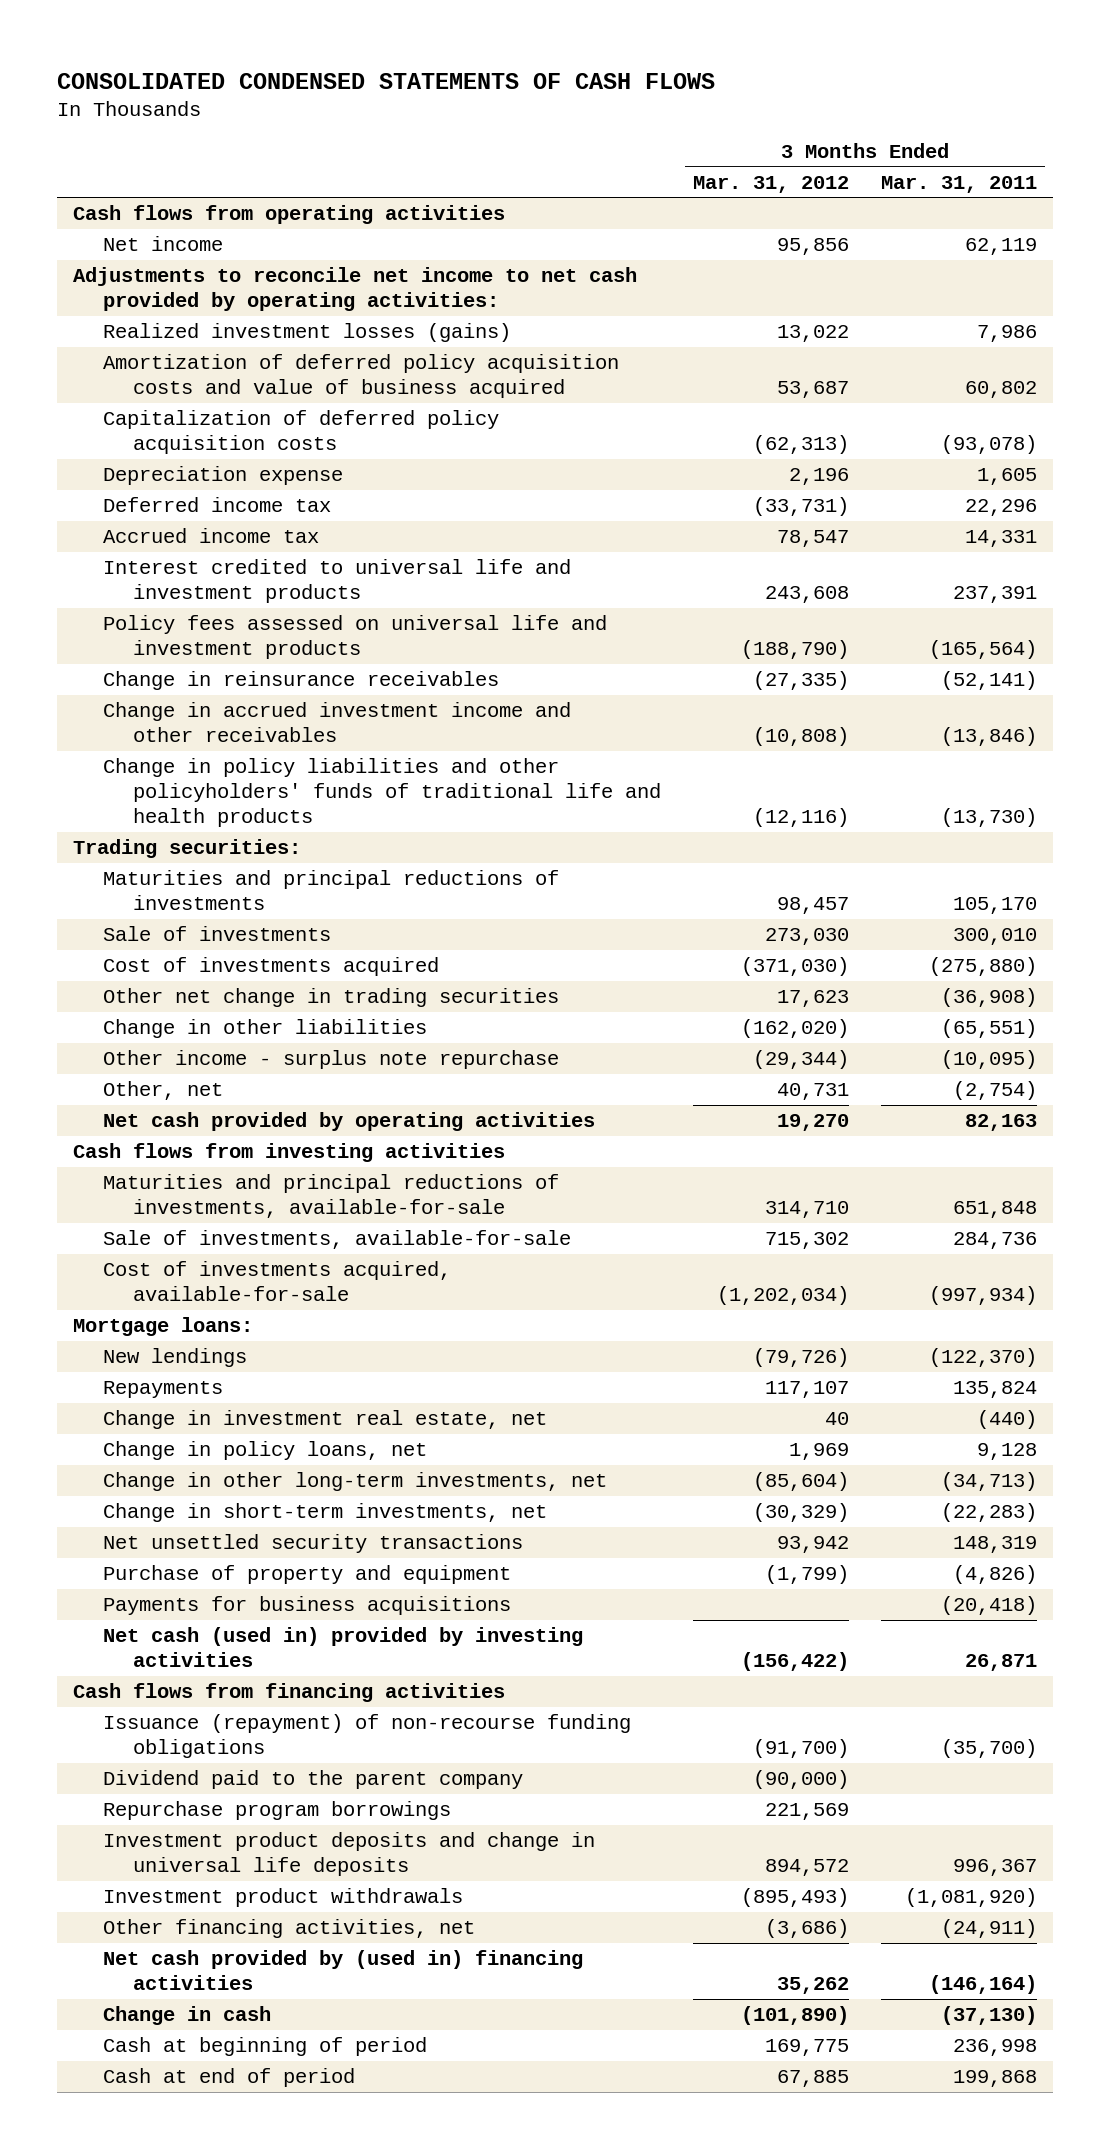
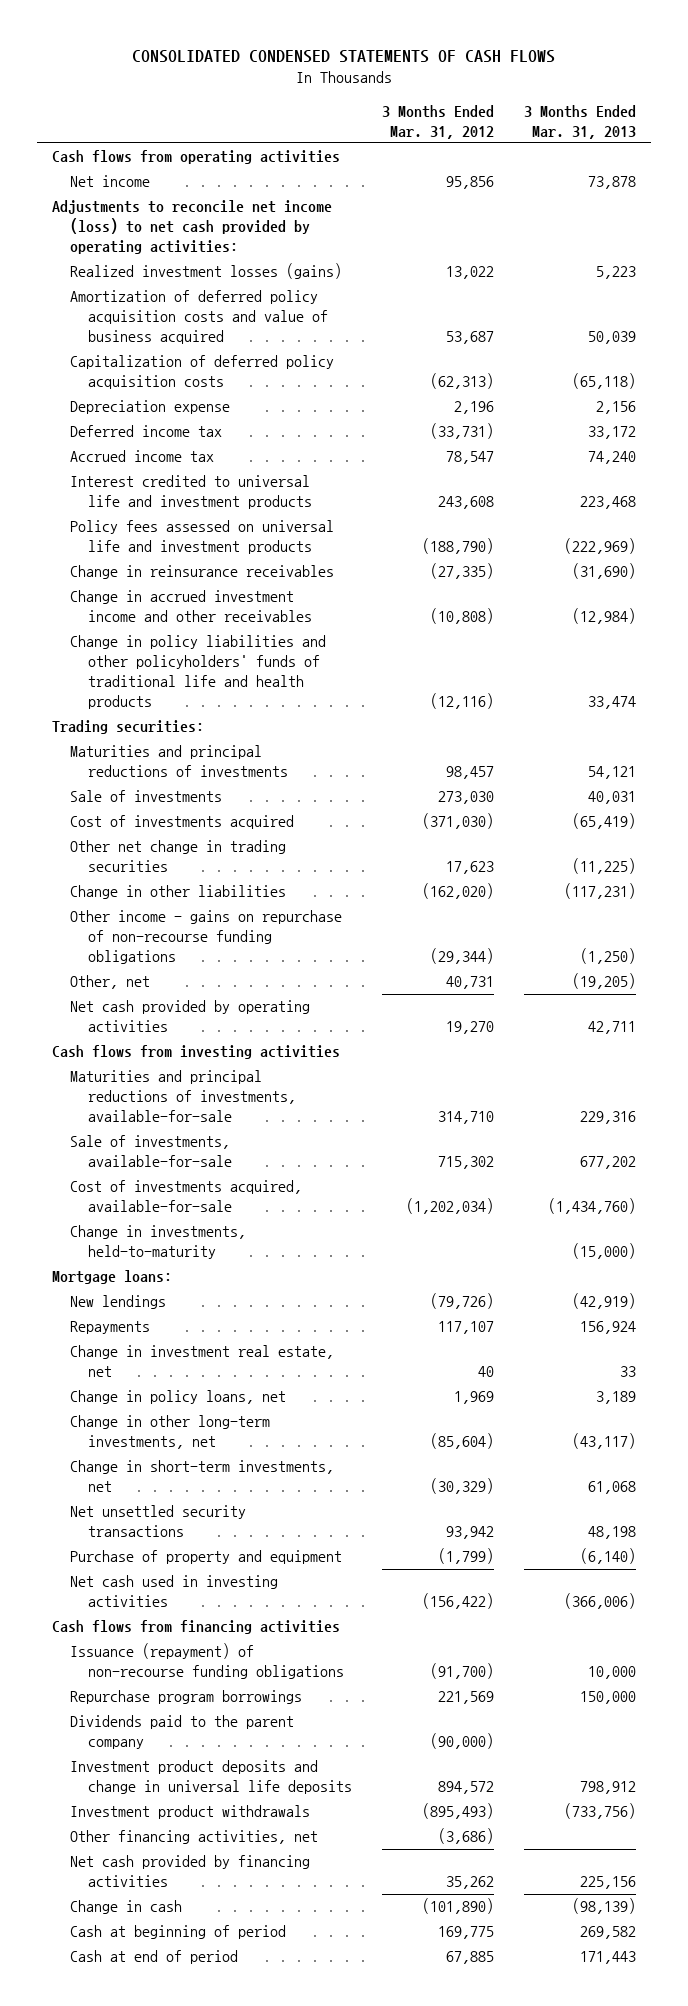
[881,175,1038,193] Mar. 31, 2011 -> none
none -> [524,104,637,139] 3 Months Ended Mar. 31, 2013
[73,266,638,312] Adjustments to reconcile net income to net cash provided by operating activities: -> [51,200,332,255] Adjustments to reconcile net income (loss) to net cash provided by operating activities:
[103,1049,560,1069] Other income - surplus note repurchase -> [69,910,342,965] Other income - gains on repurchase of non-recourse funding obligations
none -> [69,1225,246,1260] Change in investments, held-to-maturity
[103,1595,512,1615] Payments for business acquisitions -> none
[103,1626,584,1668] Net cash (used in) provided by investing activities -> [69,1575,278,1608] Net cash used in investing activities
[103,1769,524,1789] Dividend paid to the parent company -> none
none -> [69,1715,294,1750] Dividends paid to the parent company
[103,1949,584,1991] Net cash provided by (used in) financing activities -> [69,1855,310,1888] Net cash provided by financing activities

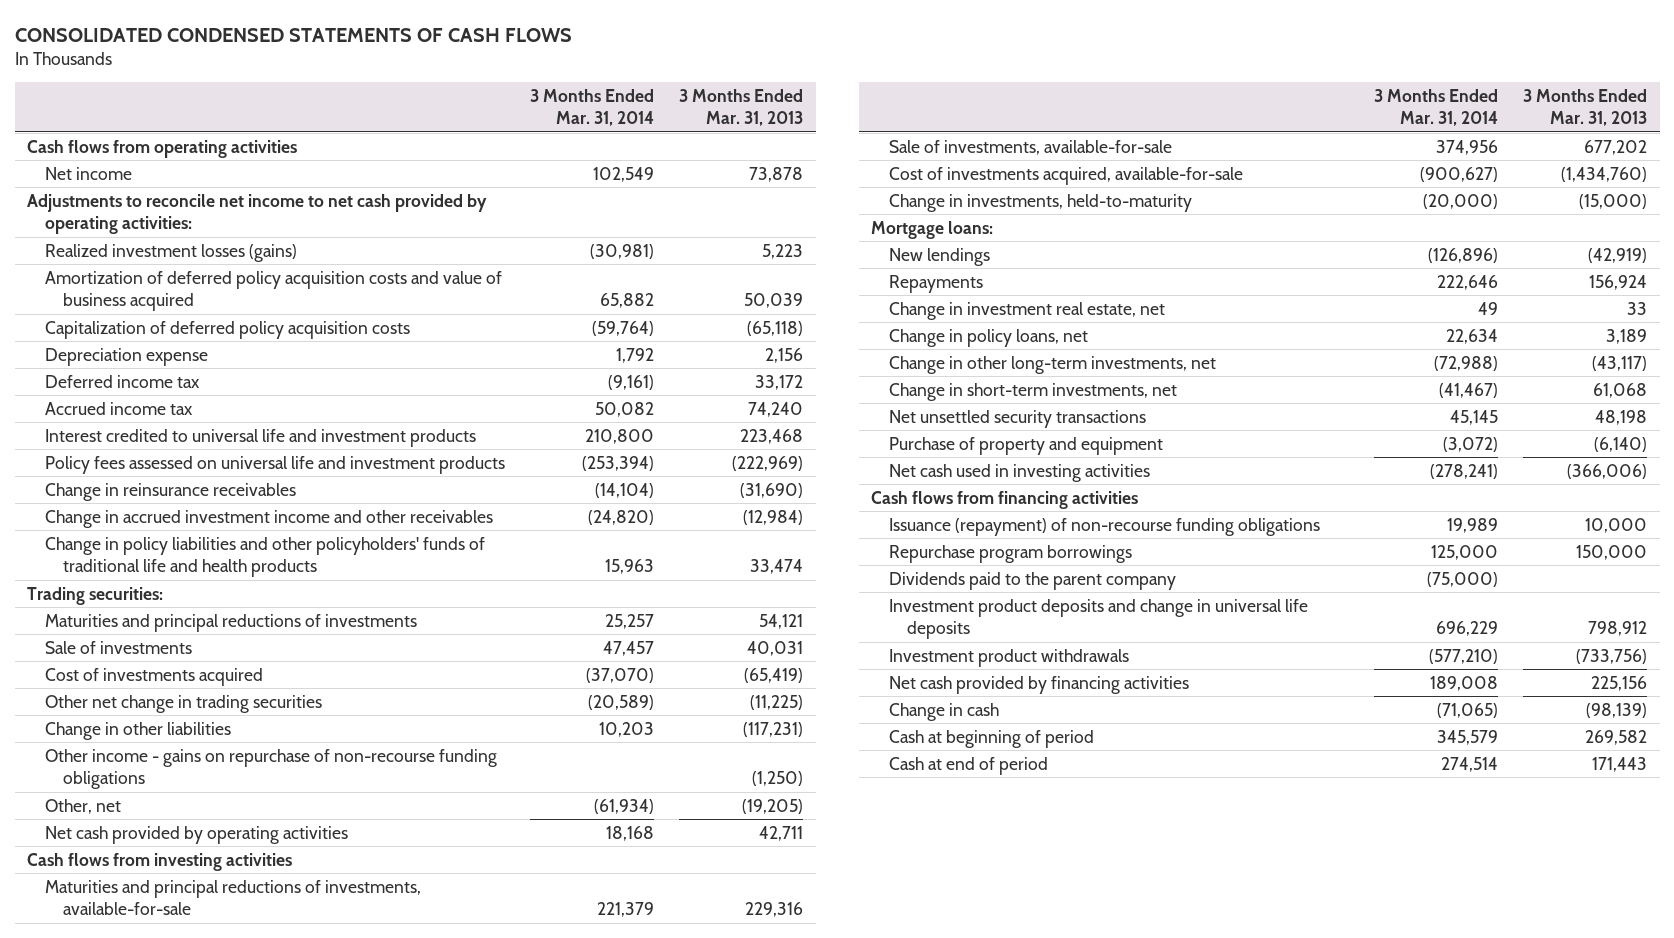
[382,104,495,139] 3 Months Ended Mar. 31, 2012 -> none
none -> [530,88,655,127] 3 Months Ended Mar. 31, 2014
[51,200,332,255] Adjustments to reconcile net income (loss) to net cash provided by operating activities: -> [27,193,488,235] Adjustments to reconcile net income to net cash provided by operating activities:
[69,1830,318,1845] Other financing activities, net -> none

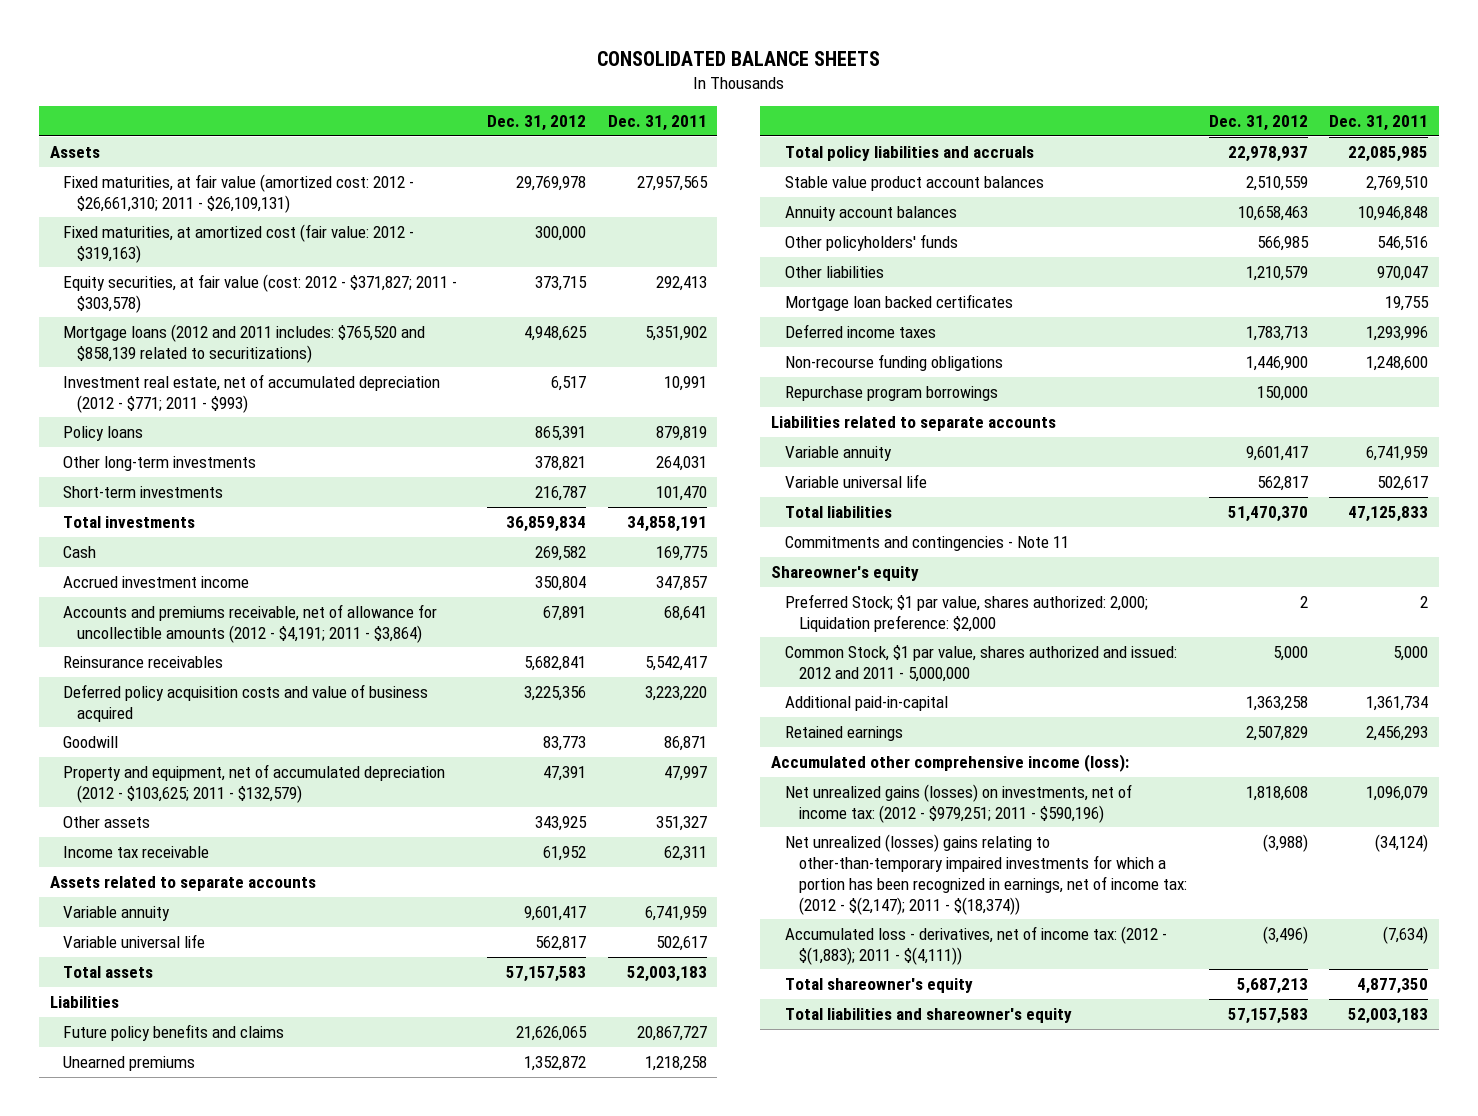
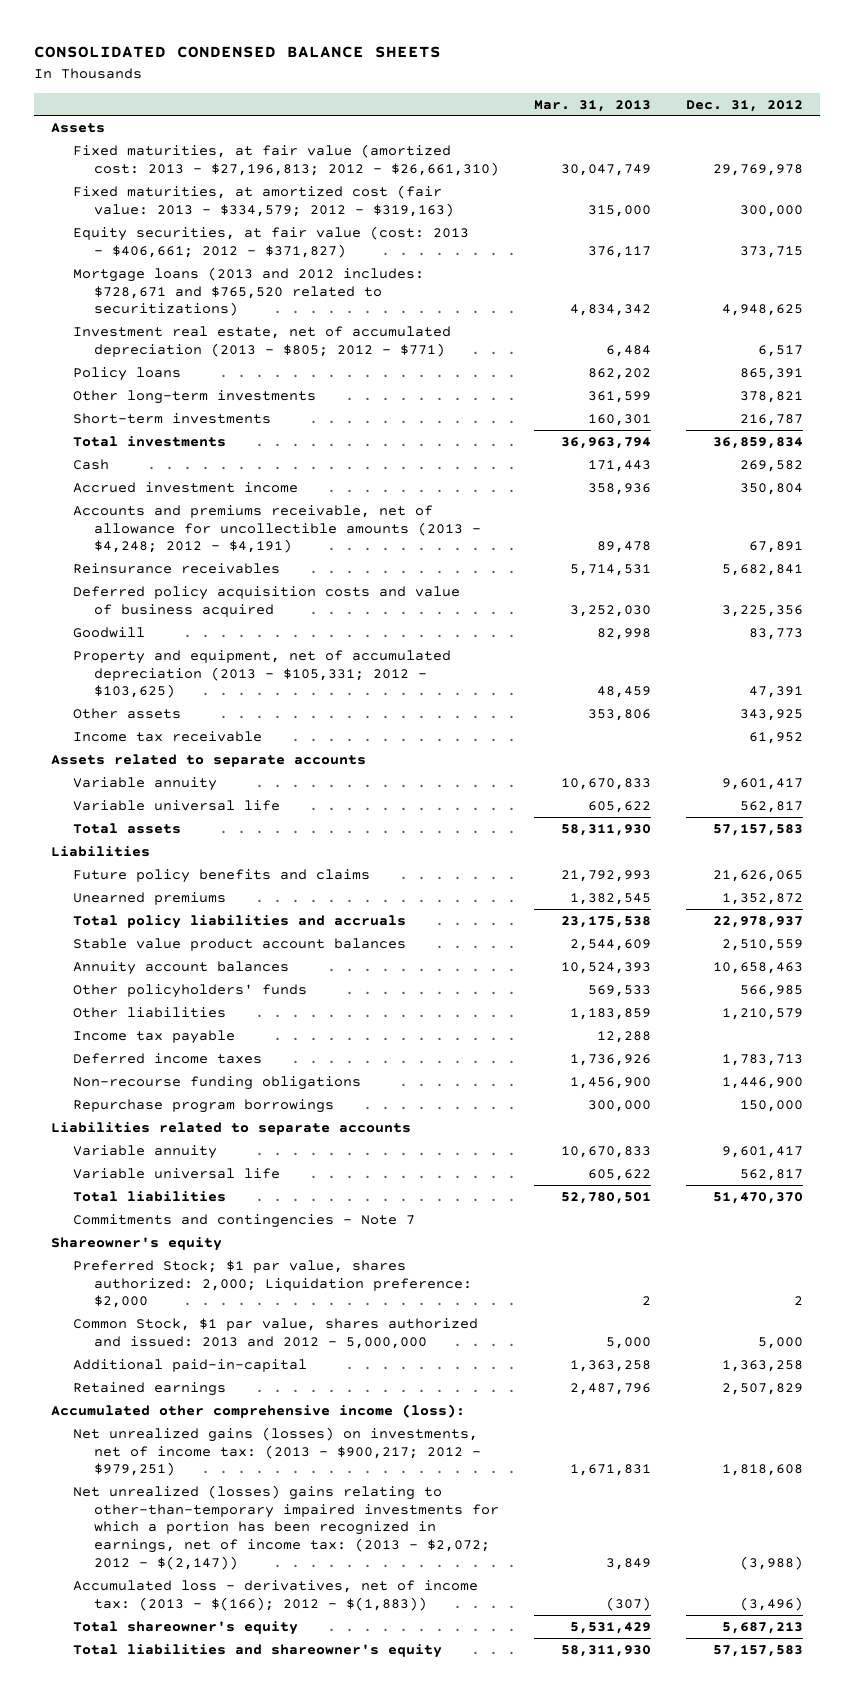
[596,50,880,66] CONSOLIDATED BALANCE SHEETS -> [33,46,441,59] CONSOLIDATED CONDENSED BALANCE SHEETS
[607,114,707,131] Dec. 31, 2011 -> none
none -> [533,99,651,112] Mar. 31, 2013
[63,173,415,213] Fixed maturities, at fair value (amortized cost: 2012 - $26,661,310; 2011 - $26,109,131) -> [72,143,499,176] Fixed maturities, at fair value (amortized cost: 2013 - $27,196,813; 2012 - $26,661,310)
[63,223,415,263] Fixed maturities, at amortized cost (fair value: 2012 - $319,163) -> [72,184,454,217] Fixed maturities, at amortized cost (fair value: 2013 - $334,579; 2012 - $319,163)
[63,273,458,313] Equity securities, at fair value (cost: 2012 - $371,827; 2011 - $303,578) -> [72,225,469,258] Equity securities, at fair value (cost: 2013 - $406,661; 2012 - $371,827)
[63,323,426,363] Mortgage loans (2012 and 2011 includes: $765,520 and $858,139 related to securitizations) -> [72,266,424,317] Mortgage loans (2013 and 2012 includes: $728,671 and $765,520 related to securitizations)
[63,373,441,413] Investment real estate, net of accumulated depreciation (2012 - $771; 2011 - $993) -> [72,325,451,357] Investment real estate, net of accumulated depreciation (2013 - $805; 2012 - $771)
[63,603,438,643] Accounts and premiums receivable, net of allowance for uncollectible amounts (2012 - $4,191; 2011 - $3,864) -> [72,504,481,554] Accounts and premiums receivable, net of allowance for uncollectible amounts (2013 - $4,248; 2012 - $4,191)
[63,763,446,803] Property and equipment, net of accumulated depreciation (2012 - $103,625; 2011 - $132,579) -> [72,649,451,699] Property and equipment, net of accumulated depreciation (2013 - $105,331; 2012 - $103,625)
[785,293,1014,311] Mortgage loan backed certificates -> none
none -> [72,1029,235,1044] Income tax payable
[785,535,1070,551] Commitments and contingencies - Note 11 -> [72,1213,415,1228] Commitments and contingencies - Note 7
[785,644,1178,682] Common Stock, $1 par value, shares authorized and issued: 2012 and 2011 - 5,000,000 -> [72,1317,478,1349] Common Stock, $1 par value, shares authorized and issued: 2013 and 2012 - 5,000,000
[785,783,1133,823] Net unrealized gains (losses) on investments, net of income tax: (2012 - $979,251; 2011 - $590,196) -> [72,1426,481,1477] Net unrealized gains (losses) on investments, net of income tax: (2013 - $900,217; 2012 - $979,251)
[785,833,1187,915] Net unrealized (losses) gains relating to other-than-temporary impaired investments for which a portion has been recognized in earnings, net of income tax: (2012 - $(2,147); 2011 - $(18,374)) -> [72,1484,499,1571] Net unrealized (losses) gains relating to other-than-temporary impaired investments for which a portion has been recognized in earnings, net of income tax: (2013 - $2,072; 2012 - $(2,147))
[785,925,1168,965] Accumulated loss - derivatives, net of income tax: (2012 - $(1,883); 2011 - $(4,111)) -> [72,1579,478,1611] Accumulated loss - derivatives, net of income tax: (2013 - $(166); 2012 - $(1,883))

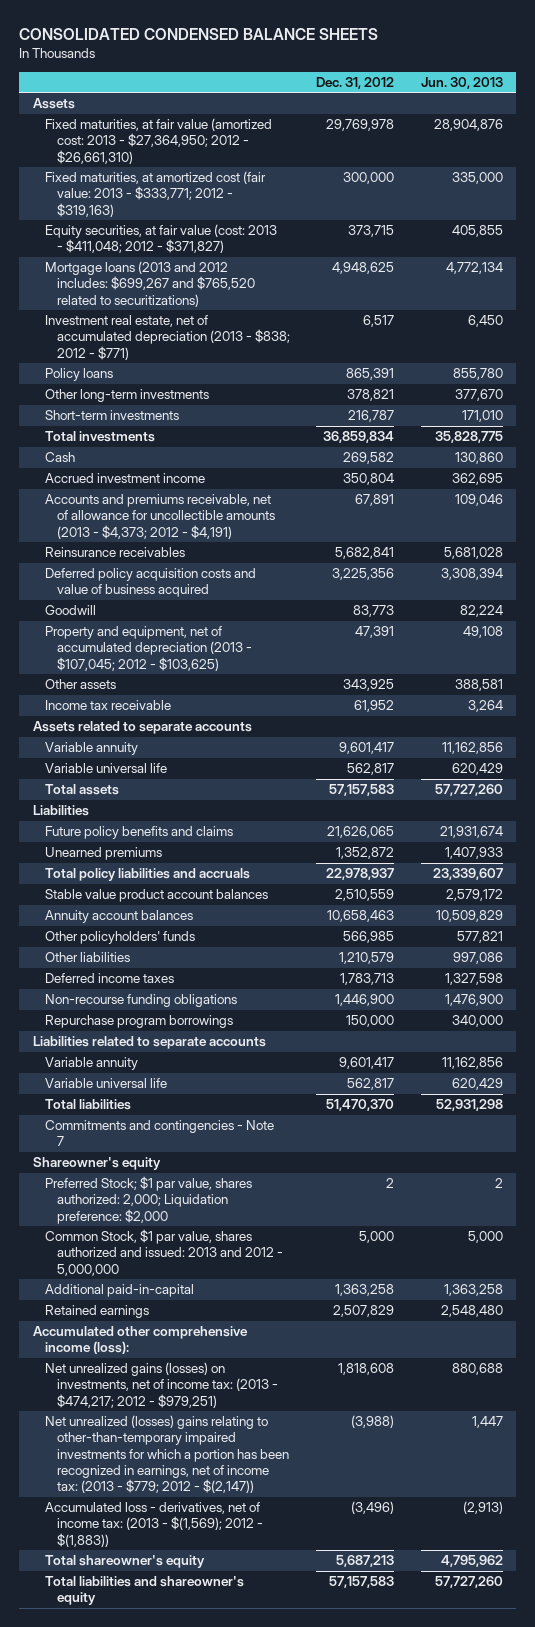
[533,99,651,112] Mar. 31, 2013 -> none
none -> [420,76,503,89] Jun. 30, 2013
[72,143,499,176] Fixed maturities, at fair value (amortized cost: 2013 - $27,196,813; 2012 - $26,661,310) -> [44,118,272,164] Fixed maturities, at fair value (amortized cost: 2013 - $27,364,950; 2012 - $26,661,310)
[72,184,454,217] Fixed maturities, at amortized cost (fair value: 2013 - $334,579; 2012 - $319,163) -> [44,171,266,217] Fixed maturities, at amortized cost (fair value: 2013 - $333,771; 2012 - $319,163)
[72,225,469,258] Equity securities, at fair value (cost: 2013 - $406,661; 2012 - $371,827) -> [44,224,277,254] Equity securities, at fair value (cost: 2013 - $411,048; 2012 - $371,827)
[72,266,424,317] Mortgage loans (2013 and 2012 includes: $728,671 and $765,520 related to securitizations) -> [44,261,255,307] Mortgage loans (2013 and 2012 includes: $699,267 and $765,520 related to securitizations)
[72,325,451,357] Investment real estate, net of accumulated depreciation (2013 - $805; 2012 - $771) -> [44,315,290,360] Investment real estate, net of accumulated depreciation (2013 - $838; 2012 - $771)
[72,504,481,554] Accounts and premiums receivable, net of allowance for uncollectible amounts (2013 - $4,248; 2012 - $4,191) -> [44,494,275,539] Accounts and premiums receivable, net of allowance for uncollectible amounts (2013 - $4,373; 2012 - $4,191)
[72,649,451,699] Property and equipment, net of accumulated depreciation (2013 - $105,331; 2012 - $103,625) -> [44,626,252,671] Property and equipment, net of accumulated depreciation (2013 - $107,045; 2012 - $103,625)
[72,1029,235,1044] Income tax payable -> none
[72,1426,481,1477] Net unrealized gains (losses) on investments, net of income tax: (2013 - $900,217; 2012 - $979,251) -> [44,1362,278,1408] Net unrealized gains (losses) on investments, net of income tax: (2013 - $474,217; 2012 - $979,251)
[72,1484,499,1571] Net unrealized (losses) gains relating to other-than-temporary impaired investments for which a portion has been recognized in earnings, net of income tax: (2013 - $2,072; 2012 - $(2,147)) -> [44,1415,289,1494] Net unrealized (losses) gains relating to other-than-temporary impaired investments for which a portion has been recognized in earnings, net of income tax: (2013 - $779; 2012 - $(2,147))
[72,1579,478,1611] Accumulated loss - derivatives, net of income tax: (2013 - $(166); 2012 - $(1,883)) -> [44,1502,263,1547] Accumulated loss - derivatives, net of income tax: (2013 - $(1,569); 2012 - $(1,883))

